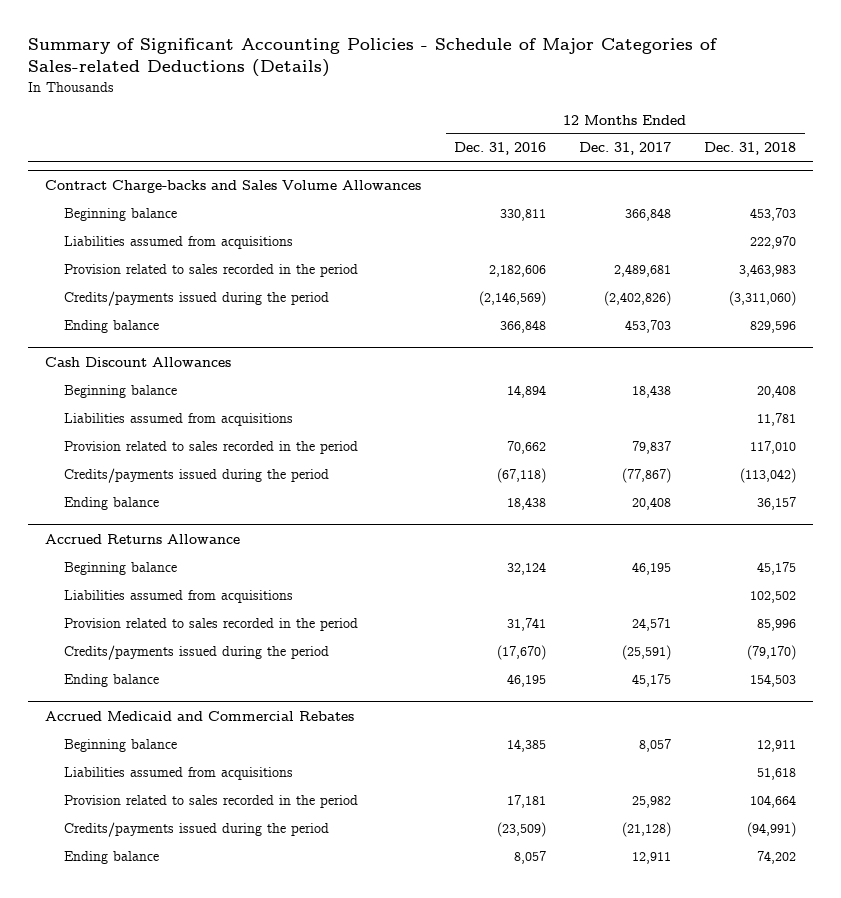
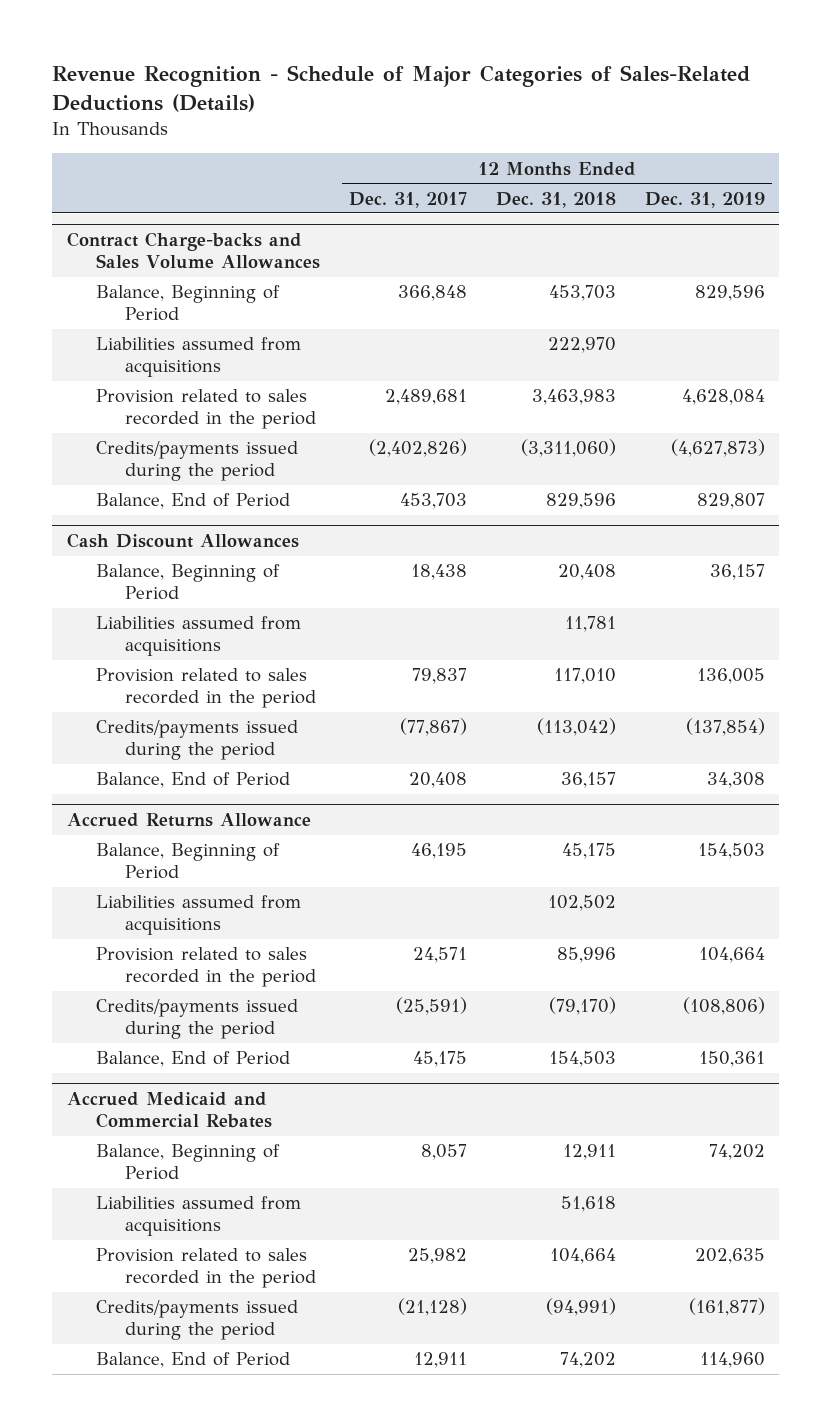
[28,38,718,78] Summary of Significant Accounting Policies - Schedule of Major Categories of Sales-related Deductions (Details) -> [52,64,751,112] Revenue Recognition - Schedule of Major Categories of Sales-Related Deductions (Details)
[454,142,547,156] Dec. 31, 2016 -> none
none -> [644,191,765,208] Dec. 31, 2019
[64,207,178,221] Beginning balance -> [95,285,280,322] Balance, Beginning of Period
[64,319,160,333] Ending balance -> [95,493,290,510] Balance, End of Period
[64,384,178,398] Beginning balance -> [95,564,280,601] Balance, Beginning of Period
[64,496,160,510] Ending balance -> [95,772,290,789] Balance, End of Period
[64,561,178,575] Beginning balance -> [95,843,280,880] Balance, Beginning of Period
[64,673,160,687] Ending balance -> [95,1051,290,1068] Balance, End of Period
[64,738,178,752] Beginning balance -> [95,1144,280,1181] Balance, Beginning of Period
[64,850,160,864] Ending balance -> [95,1352,290,1369] Balance, End of Period

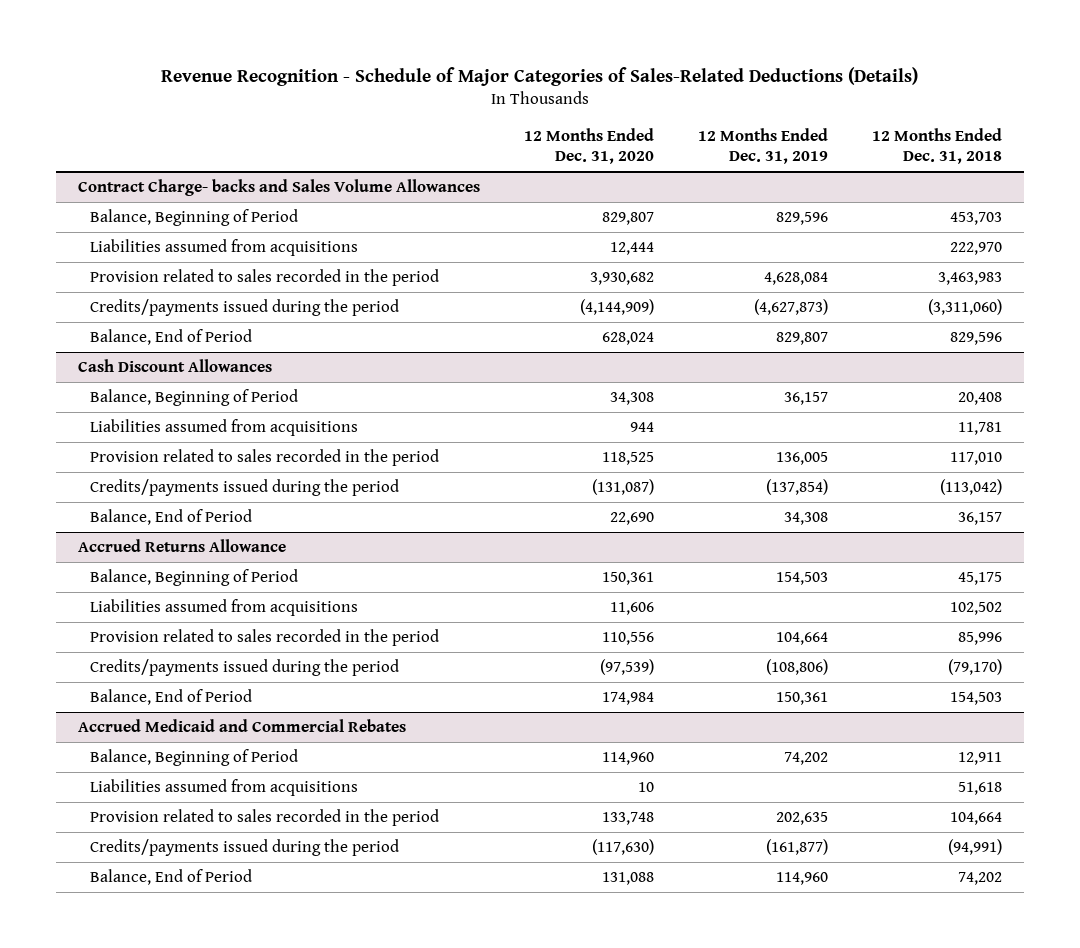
[348,191,467,208] Dec. 31, 2017 -> none
none -> [523,127,654,165] 12 Months Ended Dec. 31, 2020
[66,232,320,270] Contract Charge-backs and Sales Volume Allowances -> [78,179,481,197] Contract Charge- backs and Sales Volume Allowances

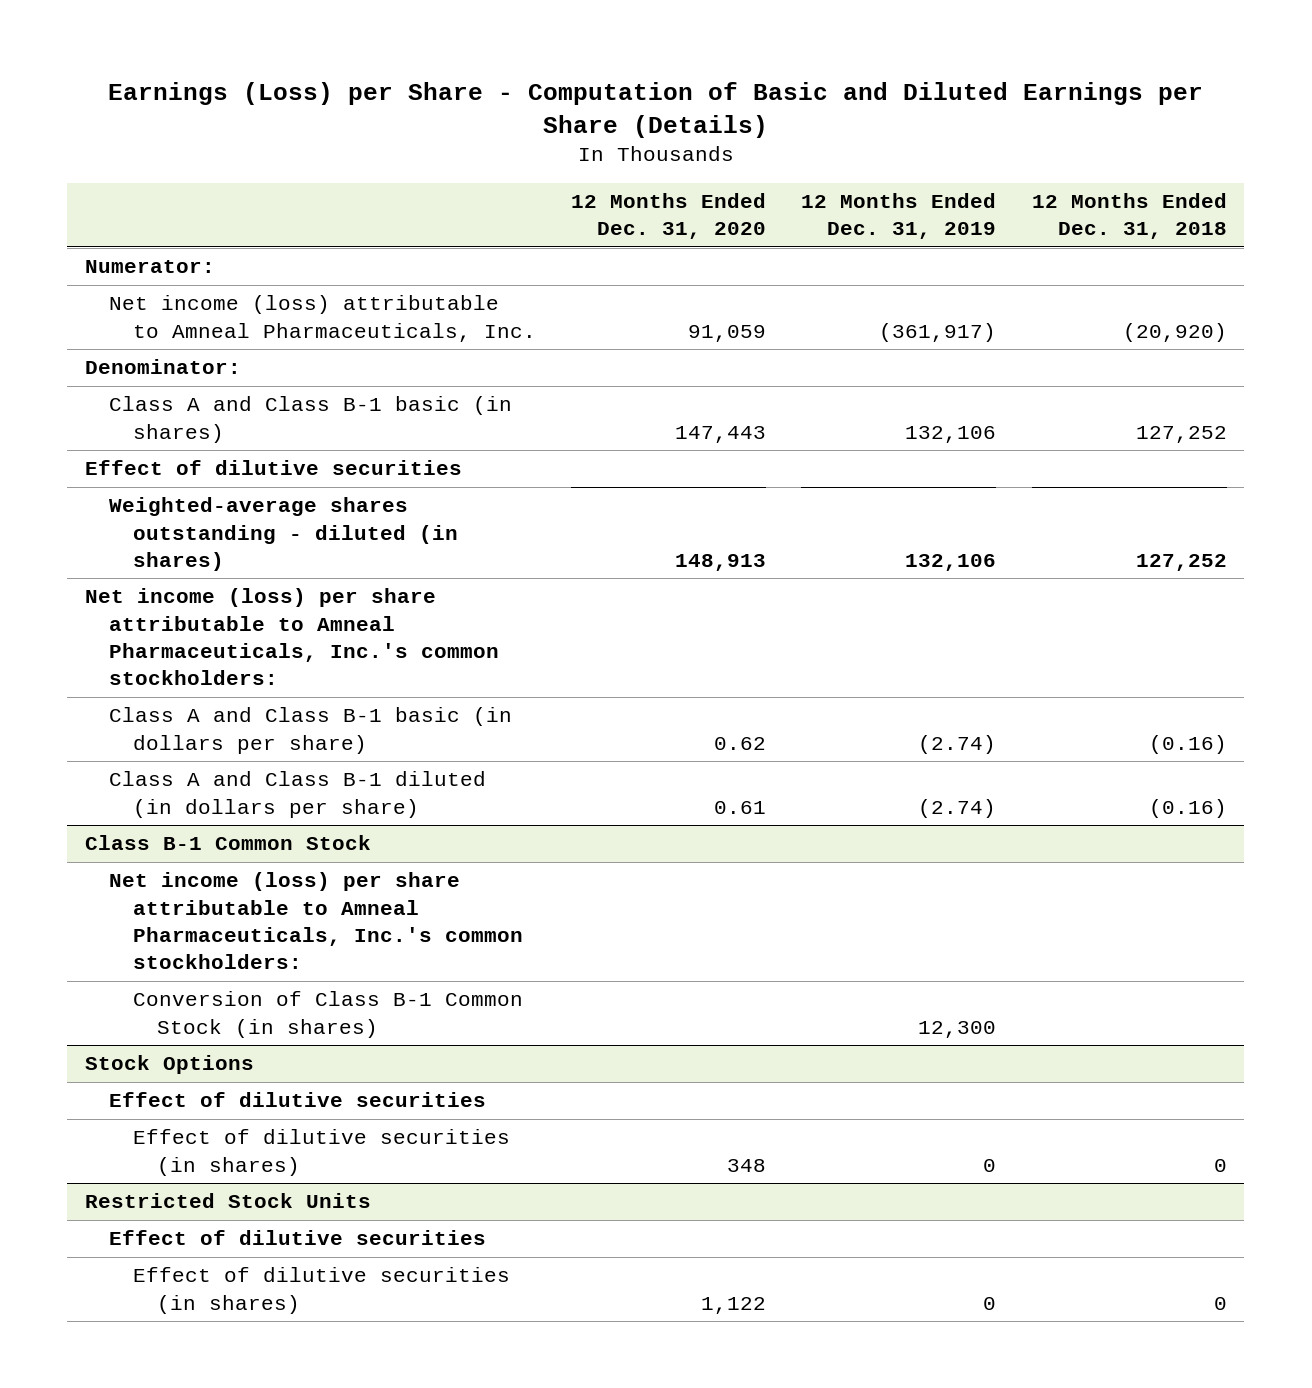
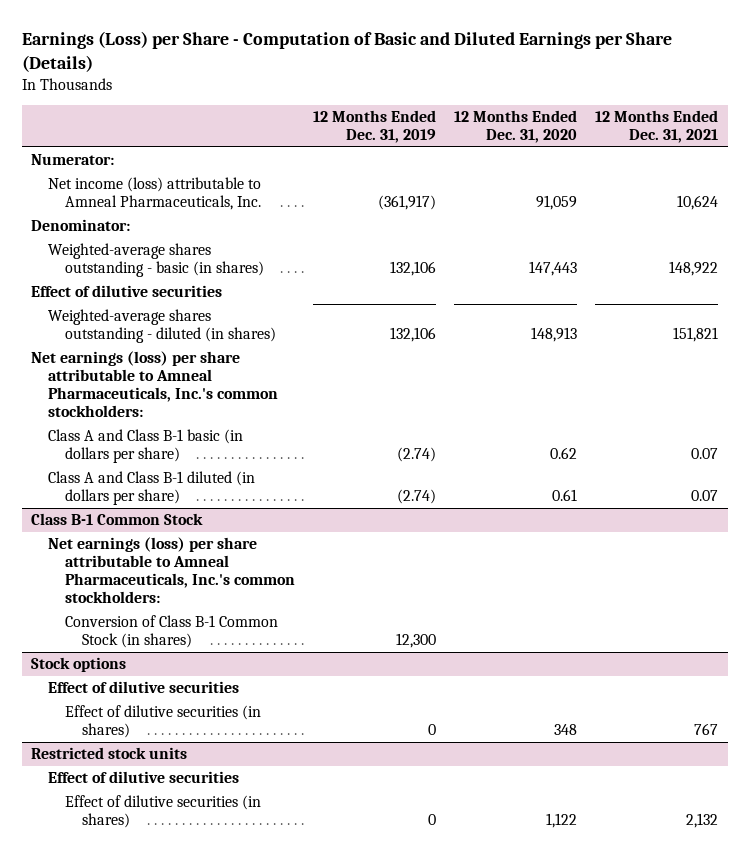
[1031,192,1227,240] 12 Months Ended Dec. 31, 2018 -> none
none -> [595,110,719,144] 12 Months Ended Dec. 31, 2021
[108,396,512,443] Class A and Class B-1 basic (in shares) -> [47,242,264,278] Weighted-average shares outstanding - basic (in shares)
[85,588,499,686] Net income (loss) per share attributable to Amneal Pharmaceuticals, Inc.'s common stockholders: -> [30,350,278,418] Net earnings (loss) per share attributable to Amneal Pharmaceuticals, Inc.'s common stockholders:
[108,872,523,970] Net income (loss) per share attributable to Amneal Pharmaceuticals, Inc.'s common stockholders: -> [47,536,295,604] Net earnings (loss) per share attributable to Amneal Pharmaceuticals, Inc.'s common stockholders:
[85,1055,255,1075] Stock Options -> [30,656,126,672] Stock options
[85,1193,372,1209] Restricted Stock Units -> [30,746,187,759] Restricted stock units

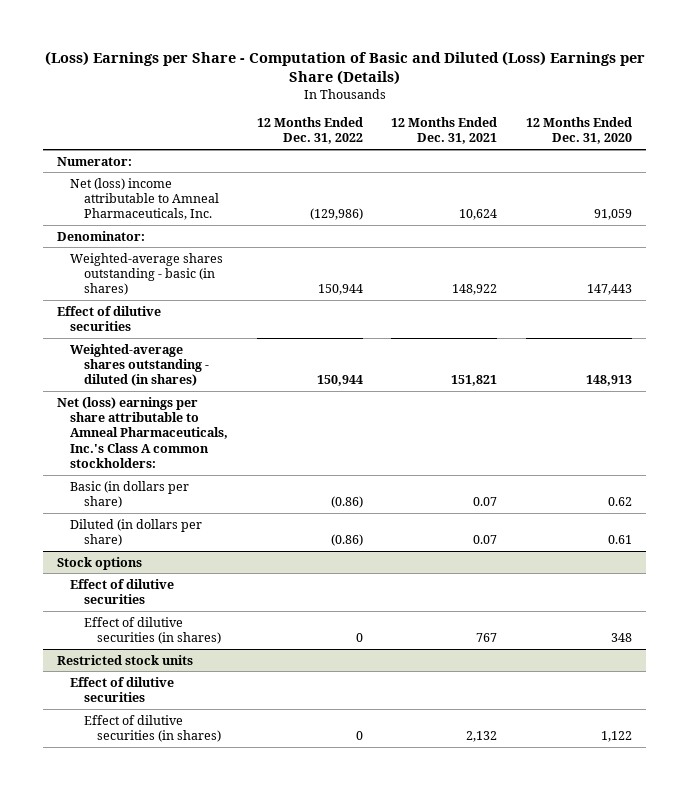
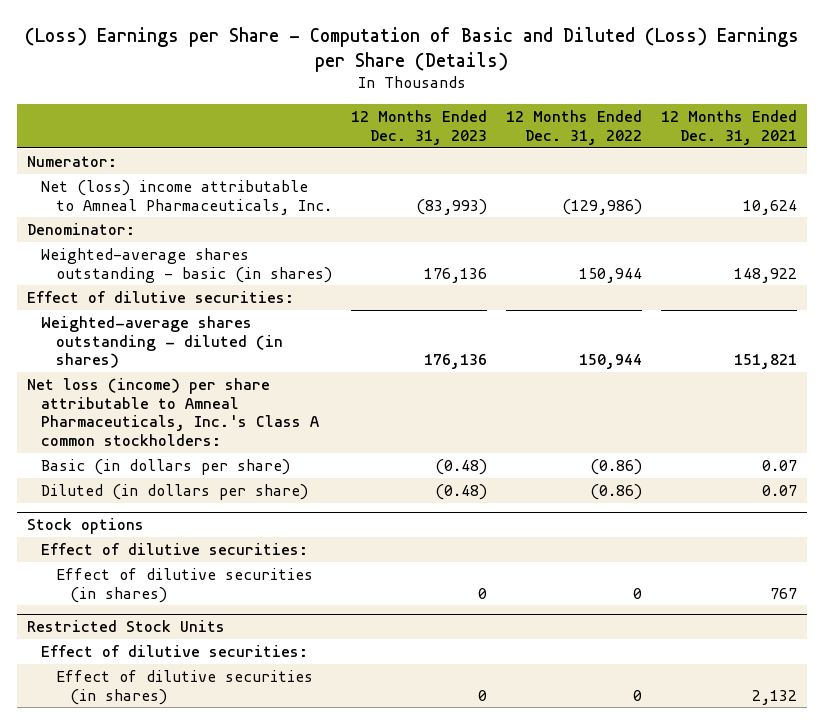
[525,117,632,145] 12 Months Ended Dec. 31, 2020 -> none
none -> [350,110,487,145] 12 Months Ended Dec. 31, 2023
[57,305,162,331] Effect of dilutive securities -> [26,290,294,303] Effect of dilutive securities:
[57,396,229,468] Net (loss) earnings per share attributable to Amneal Pharmaceuticals, Inc.'s Class A common stockholders: -> [26,377,320,447] Net loss (income) per share attributable to Amneal Pharmaceuticals, Inc.'s Class A common stockholders:
[70,578,175,604] Effect of dilutive securities -> [41,542,309,555] Effect of dilutive securities:
[57,654,194,665] Restricted stock units -> [26,620,225,633] Restricted Stock Units
[70,676,175,702] Effect of dilutive securities -> [41,644,309,657] Effect of dilutive securities:

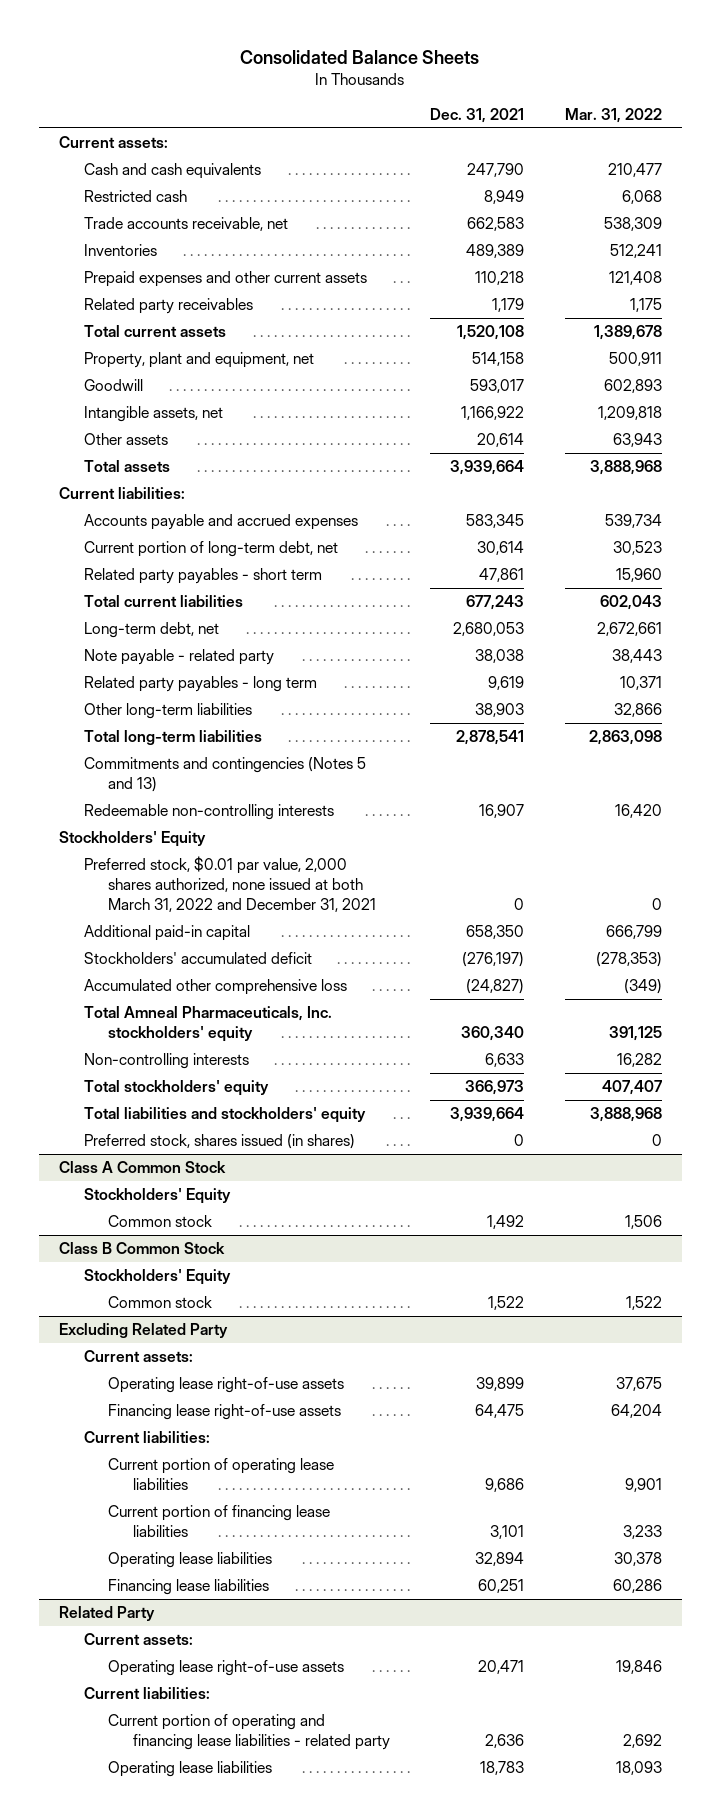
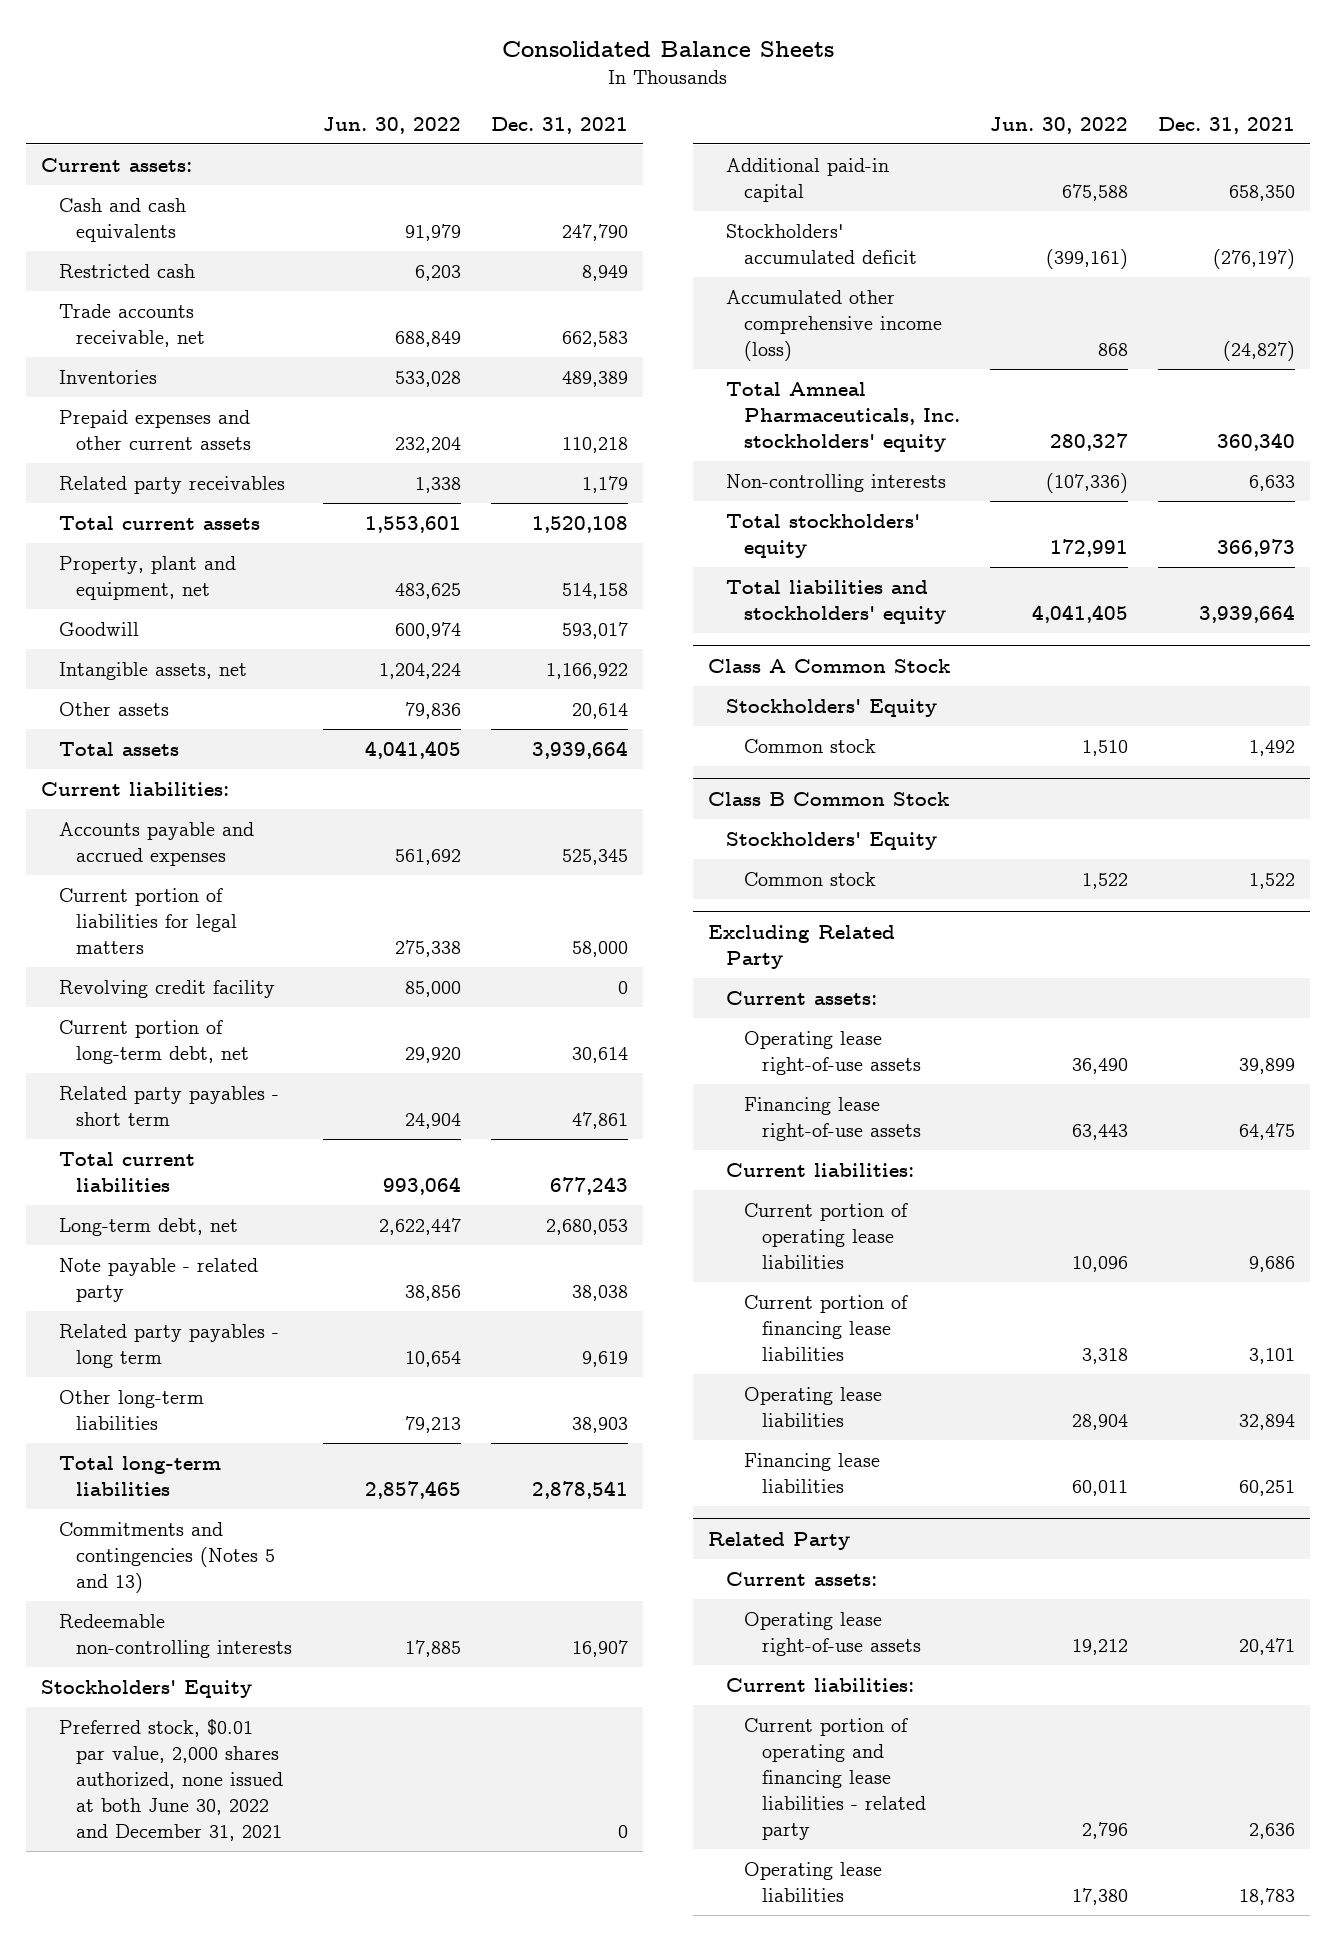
[564,107,662,123] Mar. 31, 2022 -> none
none -> [322,116,461,134] Jun. 30, 2022
[466,514,525,529] 583,345 -> [561,848,628,865] 525,345
none -> [58,887,238,954] Current portion of liabilities for legal matters
none -> [58,979,275,998] Revolving credit facility
[83,856,377,913] Preferred stock, $0.01 par value, 2,000 shares authorized, none issued at both March 31, 2022 and December 31, 2021 -> [58,1718,284,1841] Preferred stock, $0.01 par value, 2,000 shares authorized, none issued at both June 30, 2022 and December 31, 2021
[83,979,347,996] Accumulated other comprehensive loss -> [725,289,942,361] Accumulated other comprehensive income (loss)
[83,1134,355,1150] Preferred stock, shares issued (in shares) -> none

